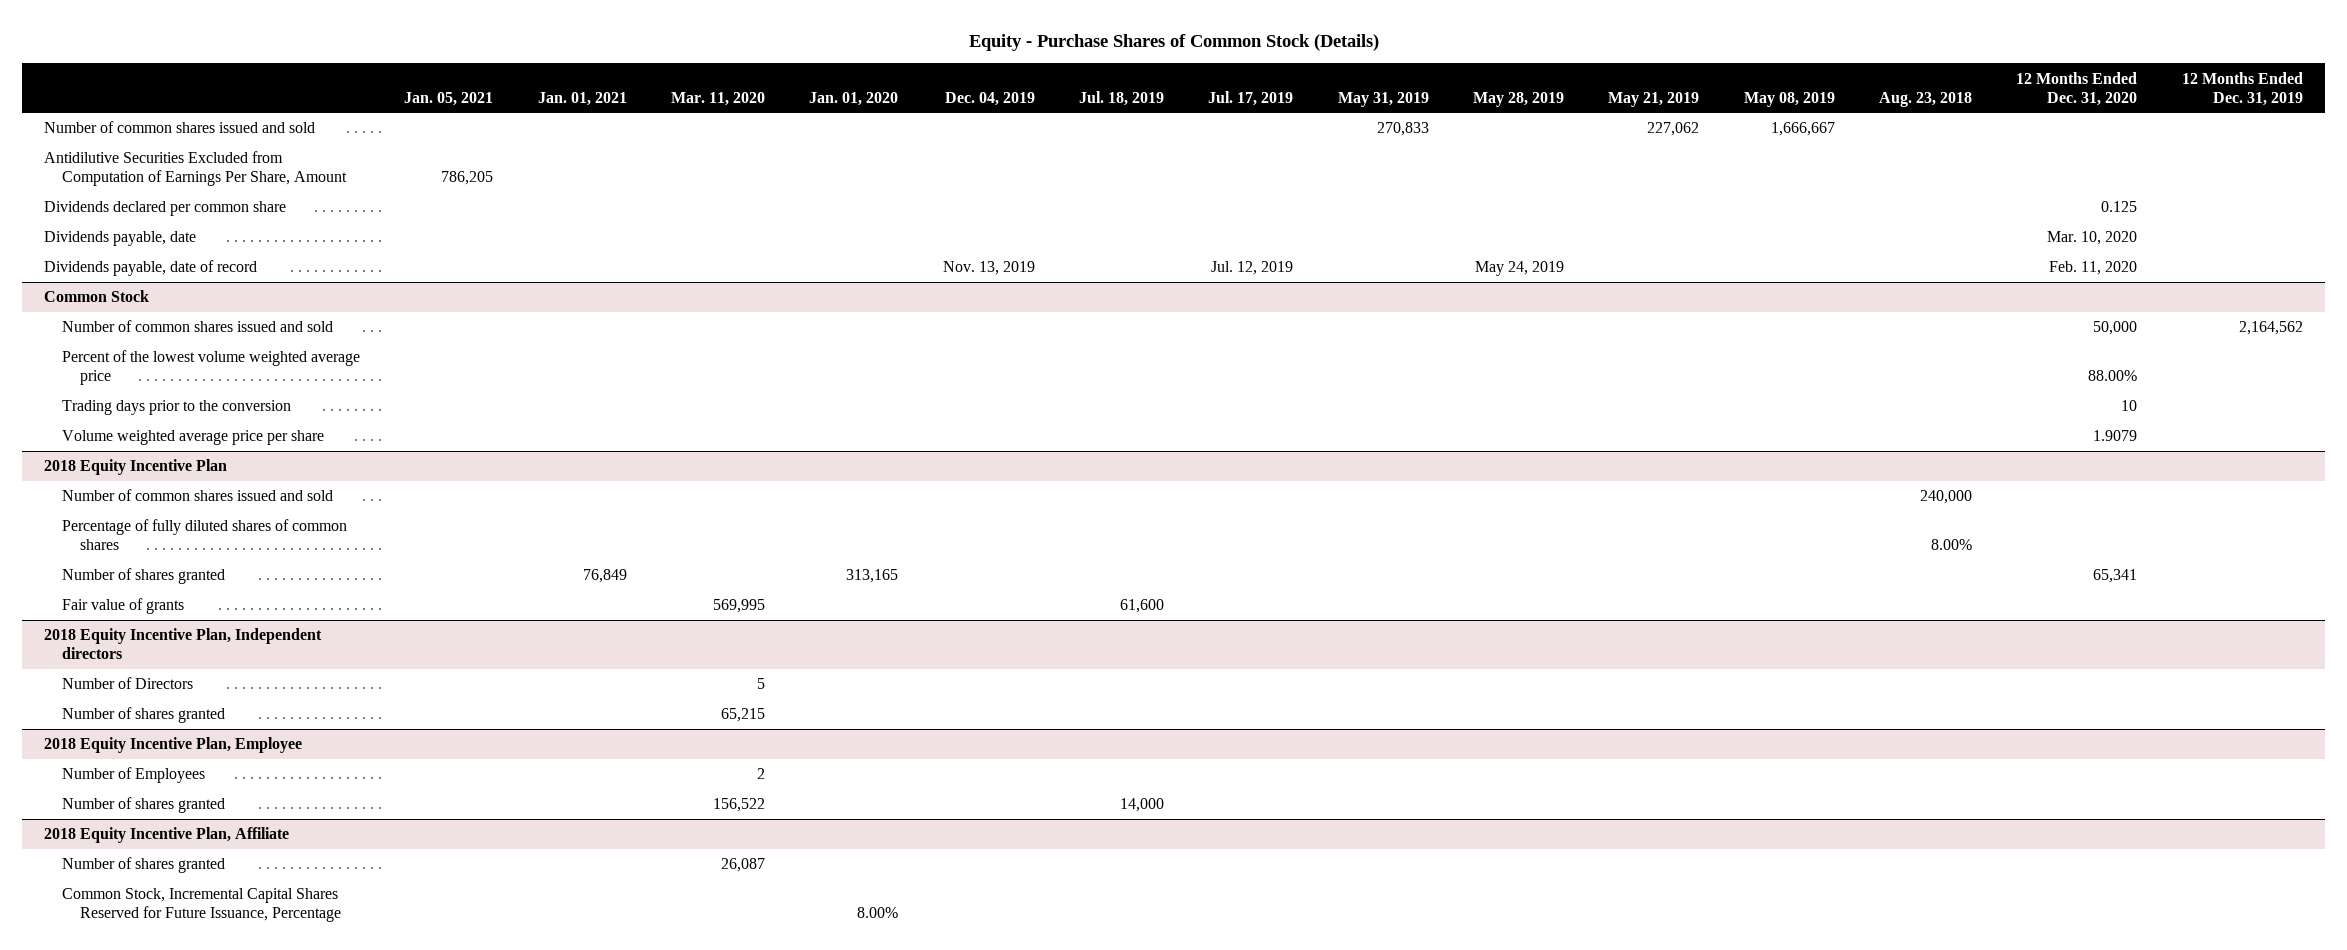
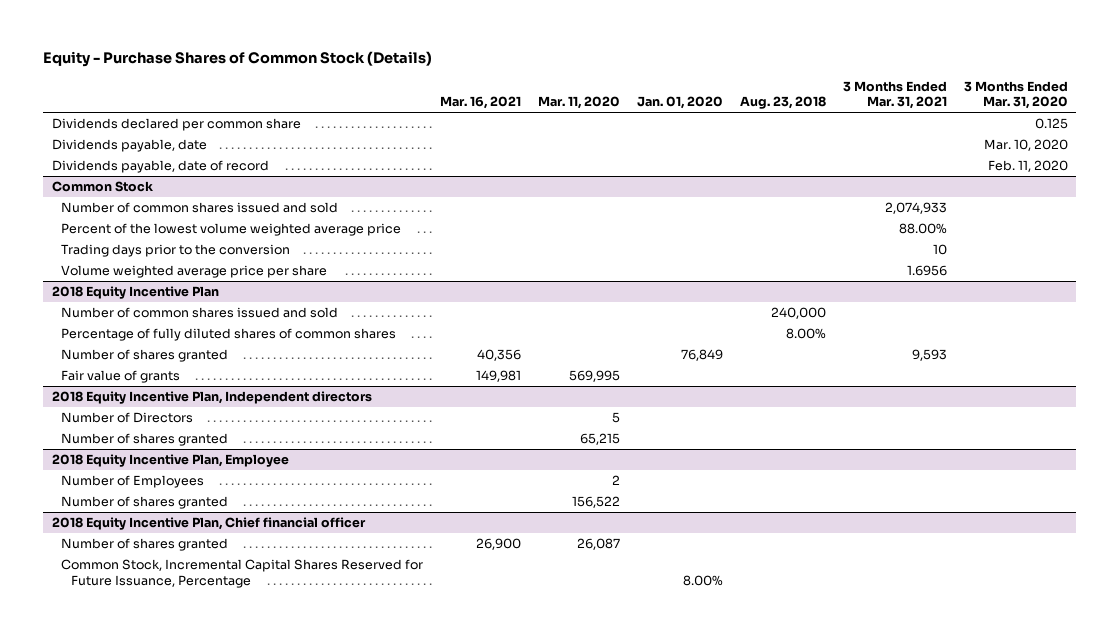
[404,91,494,106] Jan. 05, 2021 -> none
[537,91,627,106] Jan. 01, 2021 -> none
[944,91,1035,106] Dec. 04, 2019 -> none
[1079,90,1165,106] Jul. 18, 2019 -> none
[1208,90,1294,106] Jul. 17, 2019 -> none
[1337,91,1429,107] May 31, 2019 -> none
[1473,91,1565,107] May 28, 2019 -> none
[1608,91,1700,107] May 21, 2019 -> none
[1743,91,1835,107] May 08, 2019 -> none
[2016,71,2138,106] 12 Months Ended Dec. 31, 2020 -> none
[2181,71,2303,106] 12 Months Ended Dec. 31, 2019 -> none
none -> [440,96,522,110] Mar. 16, 2021
none -> [842,80,947,110] 3 Months Ended Mar. 31, 2021
none -> [963,80,1068,110] 3 Months Ended Mar. 31, 2020
[44,121,316,134] Number of common shares issued and sold -> none
[44,151,348,187] Antidilutive Securities Excluded from Computation of Earnings Per Share, Amount -> none
[846,569,899,584] 313,165 -> [681,349,724,362] 76,849
[44,827,290,844] 2018 Equity Incentive Plan, Affiliate -> [51,517,366,531] 2018 Equity Incentive Plan, Chief financial officer

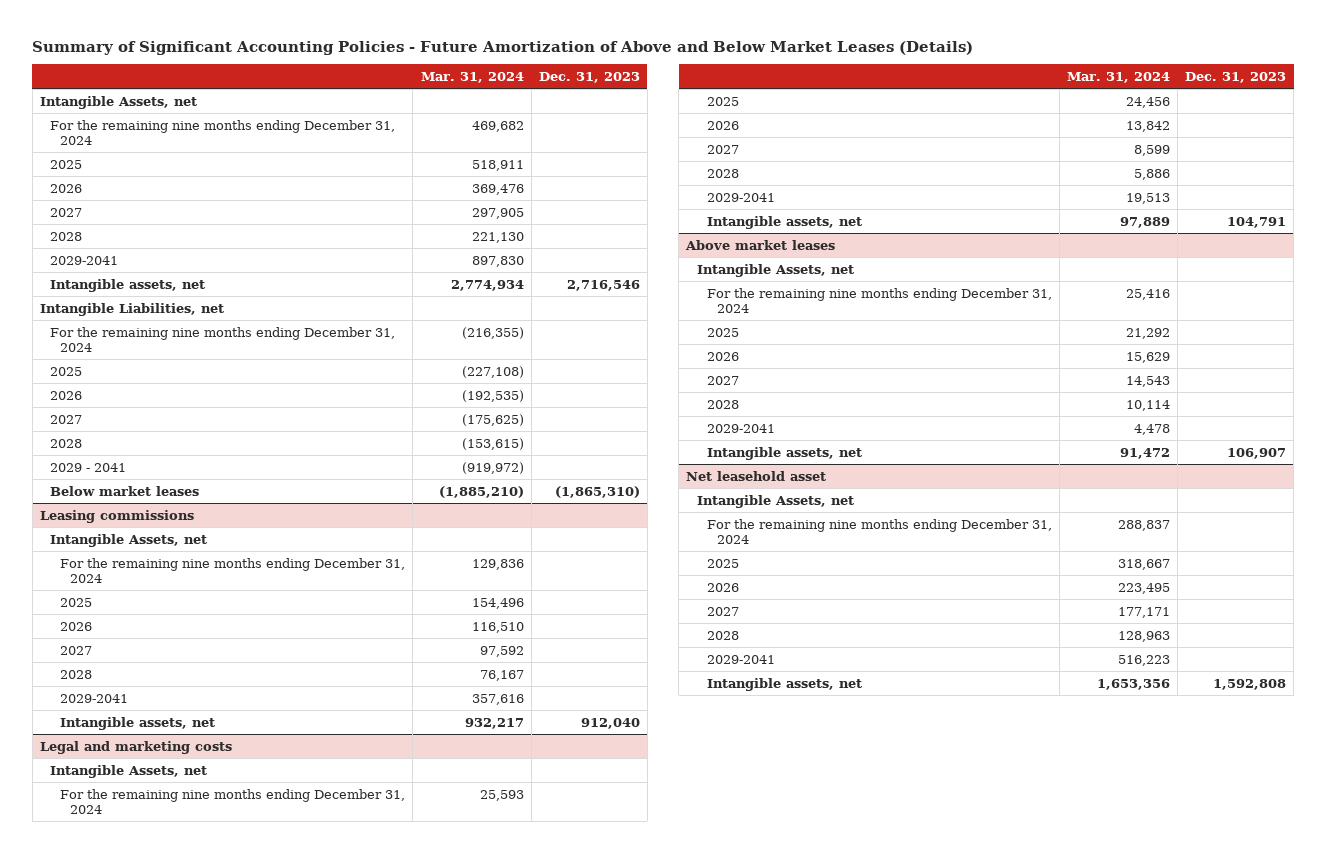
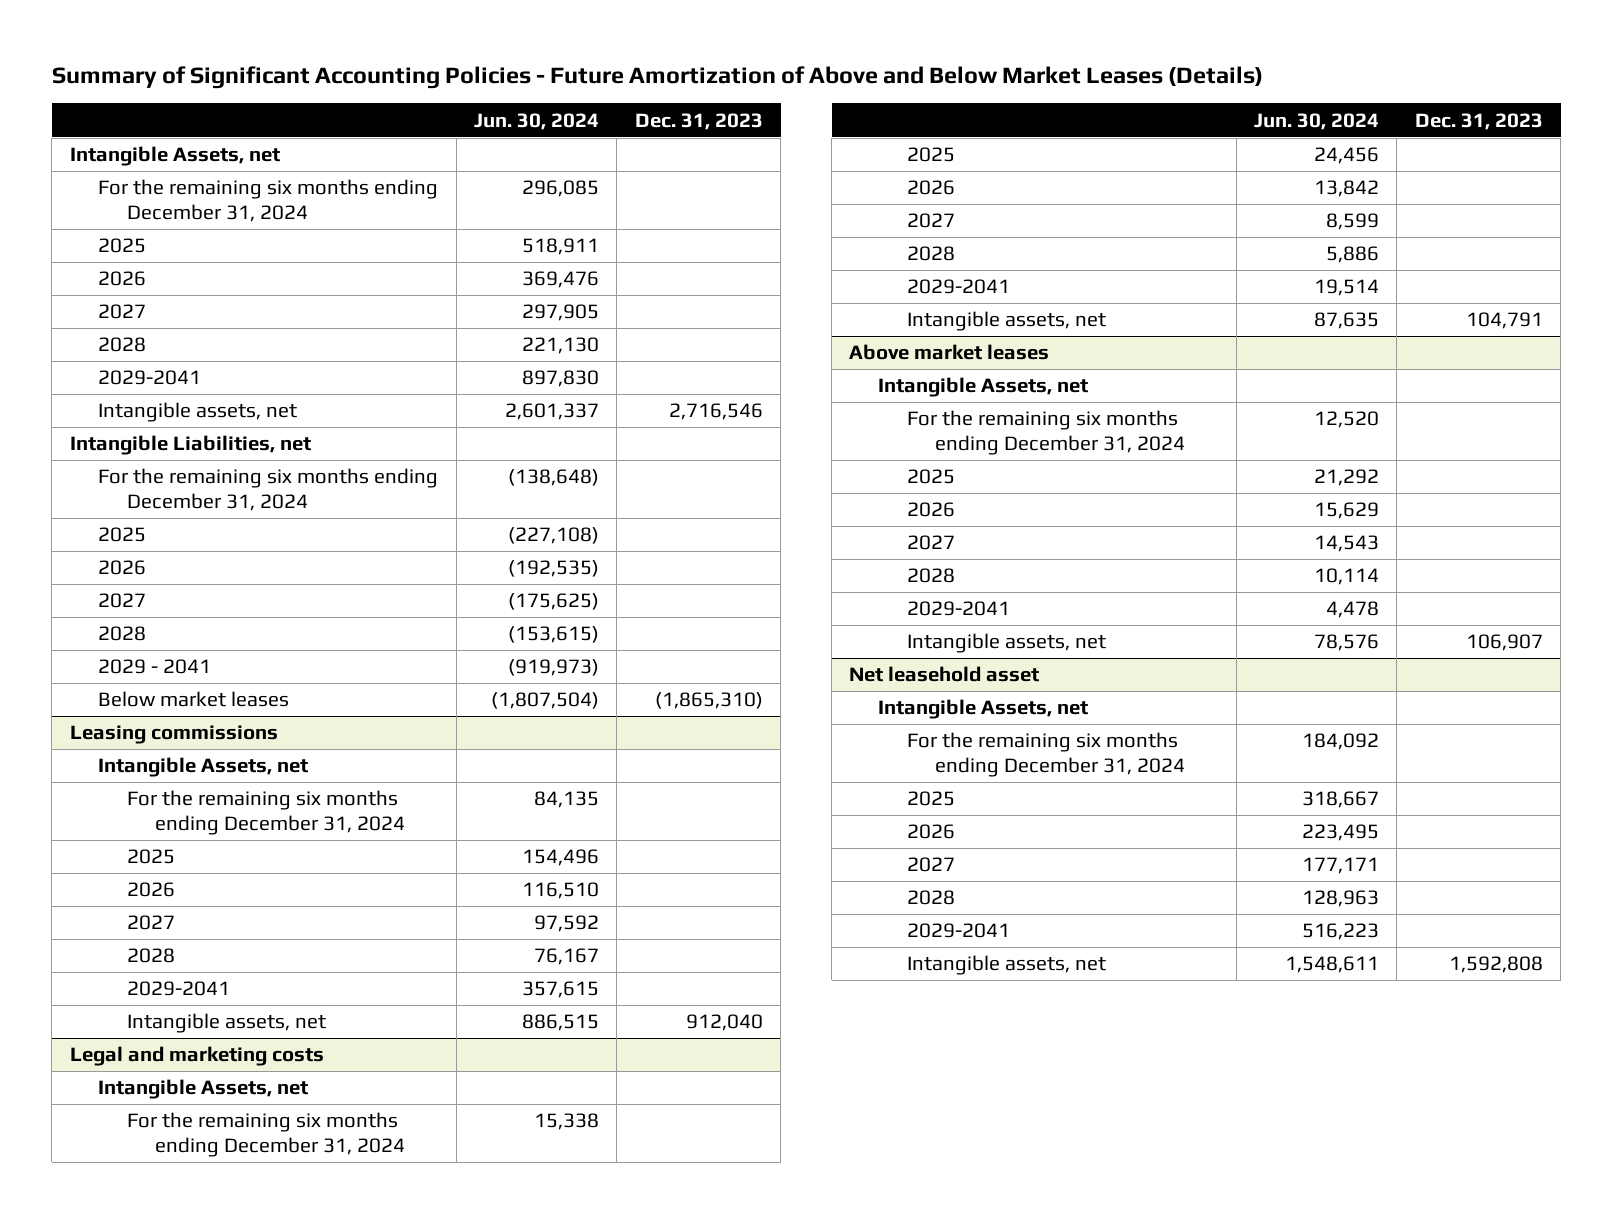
[420,71,524,83] Mar. 31, 2024 -> none
none -> [474,112,600,130] Jun. 30, 2024
[50,119,396,145] For the remaining nine months ending December 31, 2024 -> [98,179,439,223] For the remaining six months ending December 31, 2024
[50,326,396,352] For the remaining nine months ending December 31, 2024 -> [98,468,439,512] For the remaining six months ending December 31, 2024
[60,557,406,583] For the remaining nine months ending December 31, 2024 -> [126,790,406,836] For the remaining six months ending December 31, 2024
[60,788,406,814] For the remaining nine months ending December 31, 2024 -> [126,1112,406,1158] For the remaining six months ending December 31, 2024
[706,287,1052,313] For the remaining nine months ending December 31, 2024 -> [906,410,1186,456] For the remaining six months ending December 31, 2024
[706,518,1052,544] For the remaining nine months ending December 31, 2024 -> [906,732,1186,778] For the remaining six months ending December 31, 2024

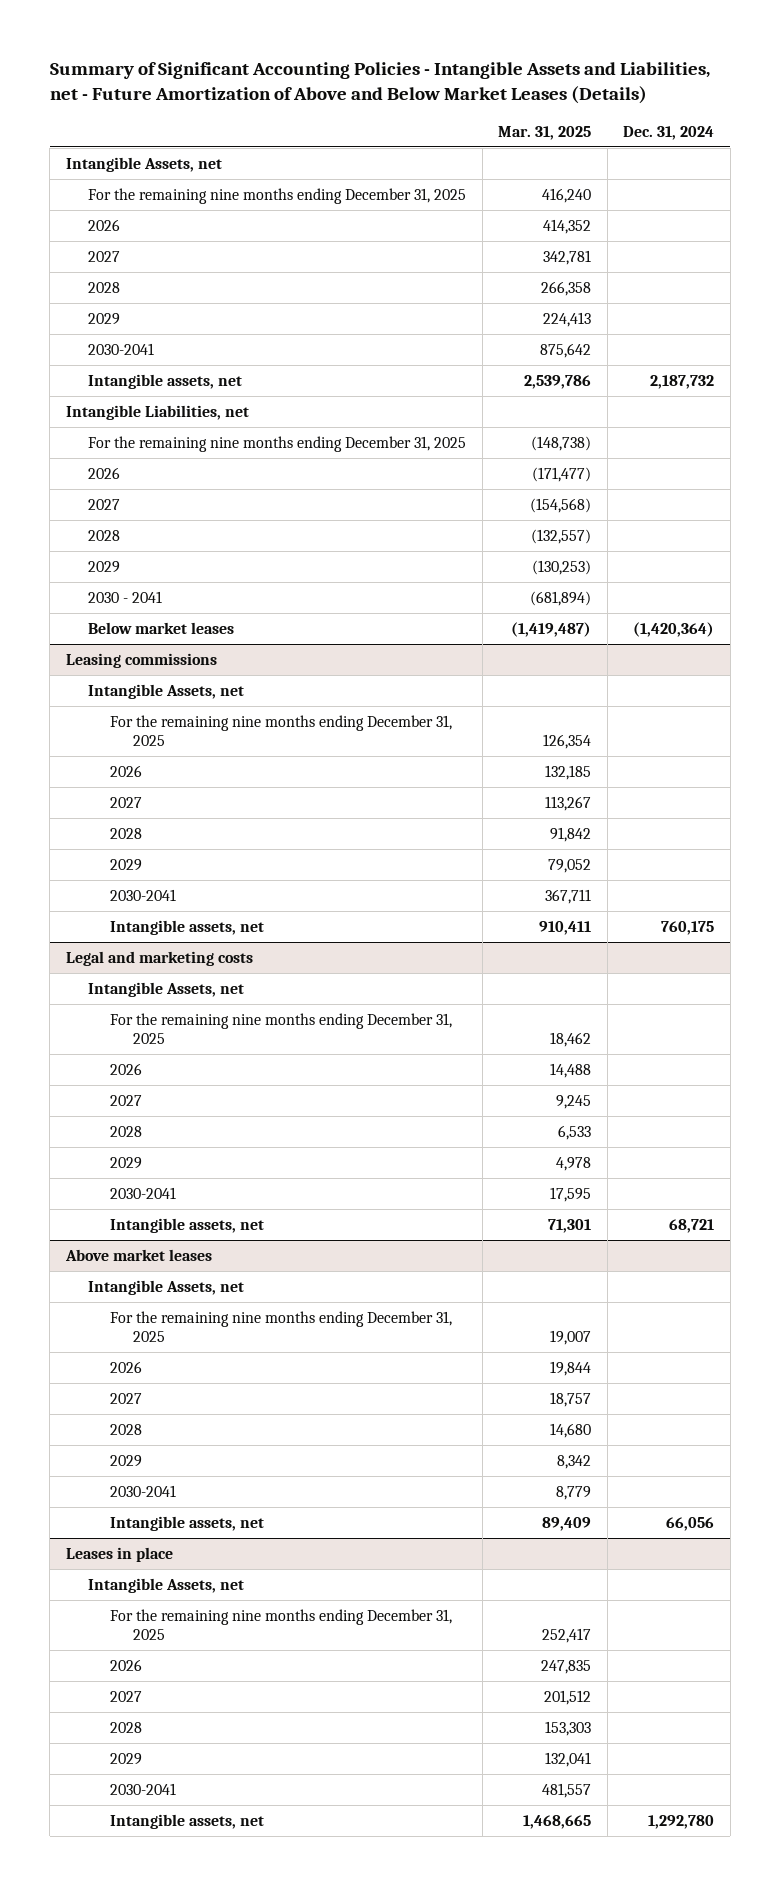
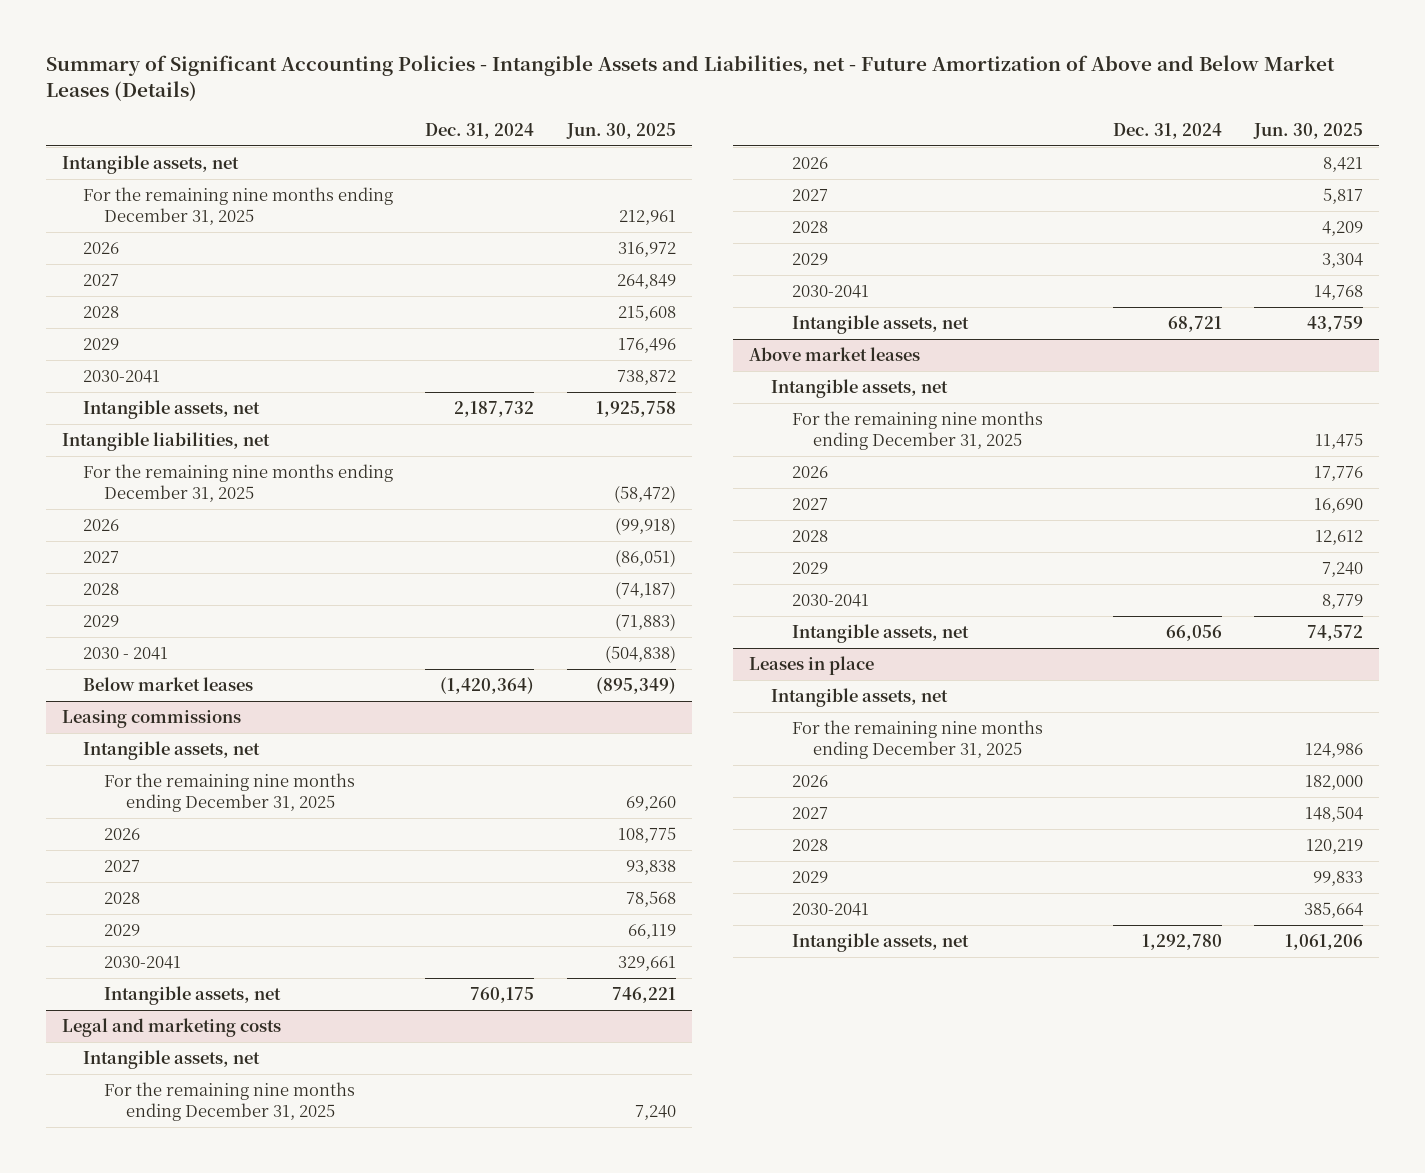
[498,125,592,140] Mar. 31, 2025 -> none
none -> [565,122,676,139] Jun. 30, 2025
[65,157,222,173] Intangible Assets, net -> [61,155,239,175] Intangible assets, net
[65,405,249,421] Intangible Liabilities, net -> [61,432,270,452] Intangible liabilities, net
[88,684,245,700] Intangible Assets, net -> [83,741,261,761] Intangible assets, net
[88,982,245,998] Intangible Assets, net -> [83,1050,261,1070] Intangible assets, net
[88,1280,245,1296] Intangible Assets, net -> [770,379,948,399] Intangible assets, net
[88,1578,245,1594] Intangible Assets, net -> [770,688,948,708] Intangible assets, net

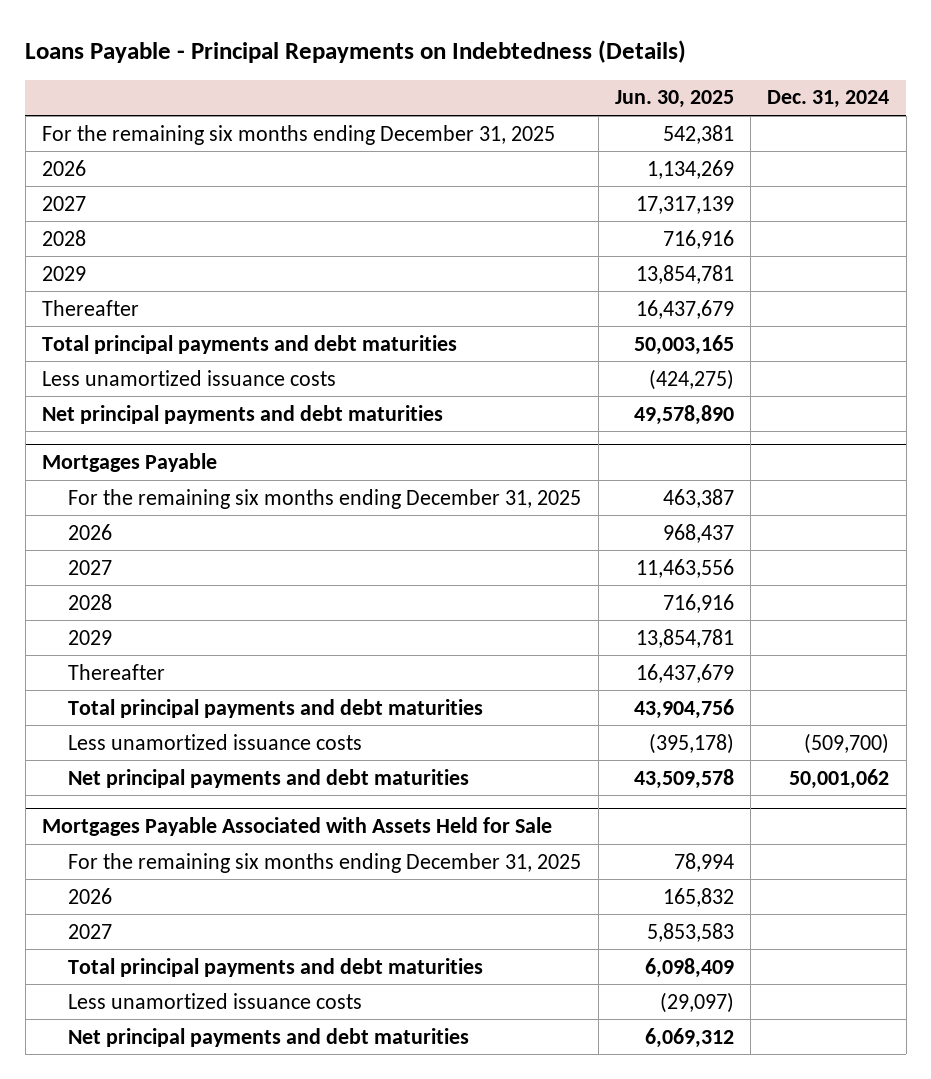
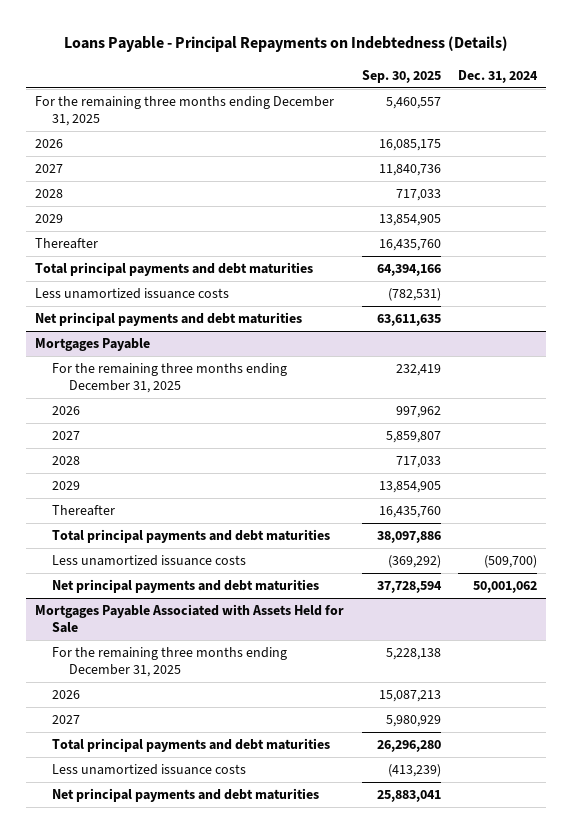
[614,90,734,109] Jun. 30, 2025 -> none
none -> [361,69,441,83] Sep. 30, 2025
[42,124,556,145] For the remaining six months ending December 31, 2025 -> [35,96,335,126] For the remaining three months ending December 31, 2025
[68,488,582,509] For the remaining six months ending December 31, 2025 -> [52,363,288,393] For the remaining three months ending December 31, 2025
[68,852,582,873] For the remaining six months ending December 31, 2025 -> [52,647,288,677] For the remaining three months ending December 31, 2025

